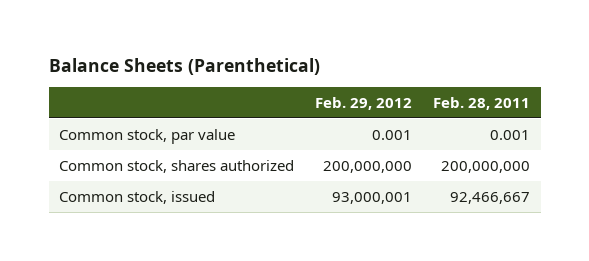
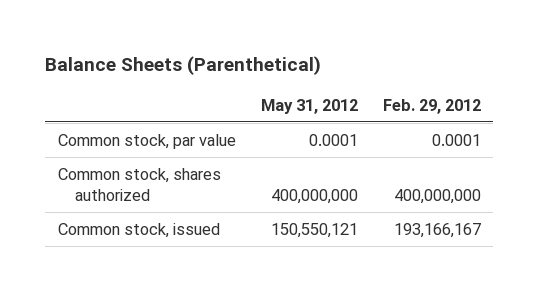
[433,96,531,110] Feb. 28, 2011 -> none
none -> [260,98,358,114] May 31, 2012
[372,129,413,140] 0.001 -> [431,134,481,147] 0.0001
[323,160,413,173] 200,000,000 -> [393,189,481,205] 400,000,000
[332,191,413,204] 93,000,001 -> [393,223,481,239] 193,166,167

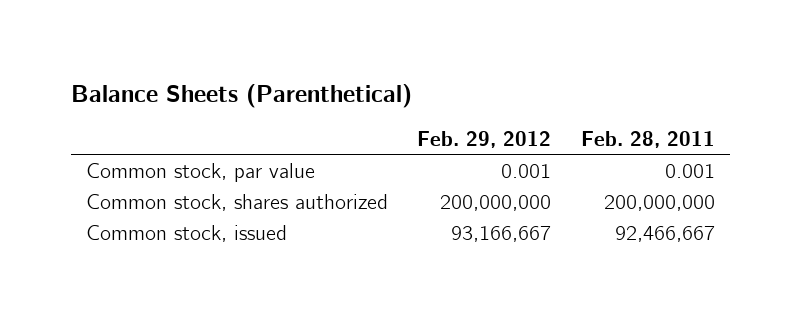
[260,98,358,114] May 31, 2012 -> none
none -> [581,130,716,148] Feb. 28, 2011
[431,134,481,147] 0.0001 -> [501,163,552,178] 0.001
[393,189,481,205] 400,000,000 -> [440,194,552,211] 200,000,000
[393,223,481,239] 193,166,167 -> [451,225,552,242] 93,166,667

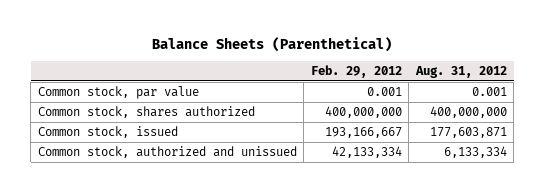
[581,130,716,148] Feb. 28, 2011 -> none
none -> [414,65,507,78] Aug. 31, 2012
[440,194,552,211] 200,000,000 -> [324,106,402,119] 400,000,000
[451,225,552,242] 93,166,667 -> [324,127,402,139] 193,166,667
none -> [37,146,297,159] Common stock, authorized and unissued

